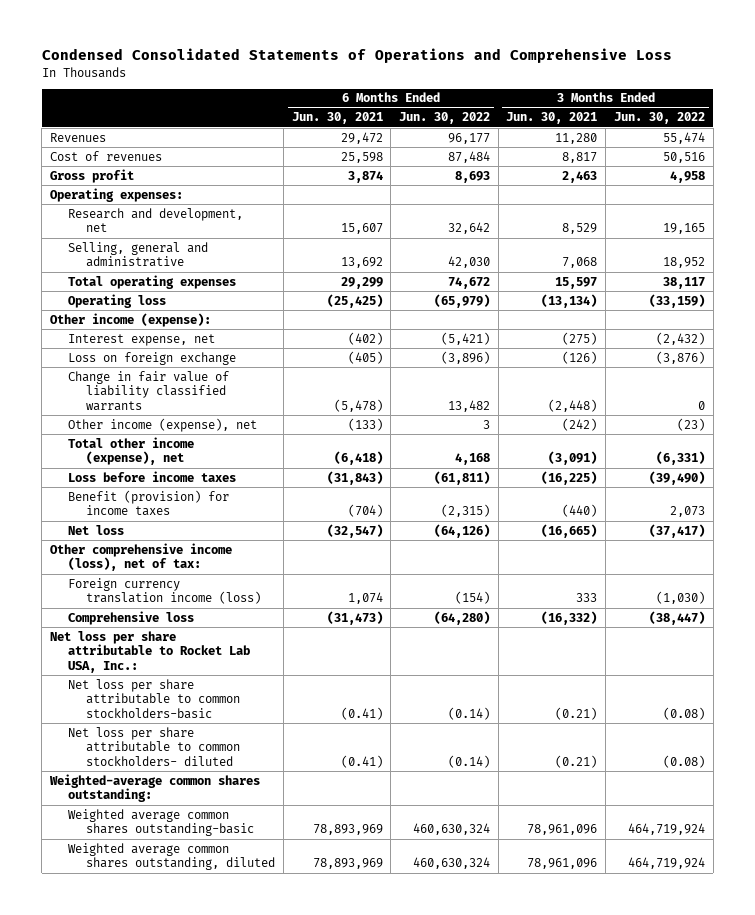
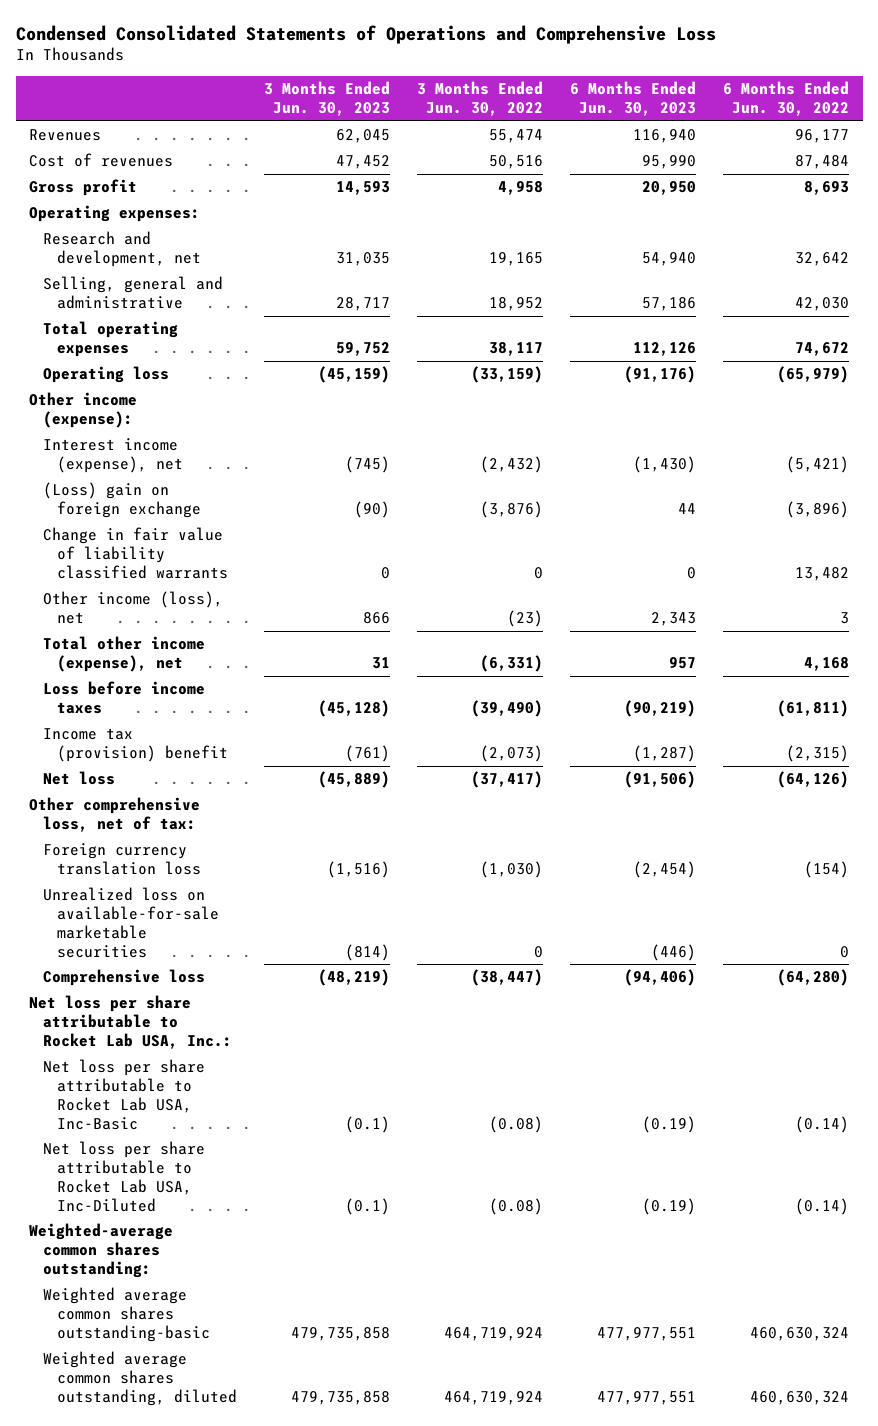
[291,112,383,125] Jun. 30, 2021 -> none
[506,112,598,125] Jun. 30, 2021 -> none
none -> [264,81,391,117] 3 Months Ended Jun. 30, 2023
none -> [570,81,697,117] 6 Months Ended Jun. 30, 2023
[68,333,216,346] Interest expense, net -> [43,438,184,474] Interest income (expense), net
[68,351,237,365] Loss on foreign exchange -> [43,482,202,519] (Loss) gain on foreign exchange
[68,417,258,432] Other income (expense), net -> [43,591,224,625] Other income (loss), net
[68,489,230,517] Benefit (provision) for income taxes -> [43,728,229,763] Income tax (provision) benefit
[669,506,705,518] 2,073 -> [480,745,544,763] (2,073)
[49,542,232,572] Other comprehensive income (loss), net of tax: -> [29,797,201,833] Other comprehensive loss, net of tax:
[68,577,262,605] Foreign currency translation income (loss) -> [43,843,202,876] Foreign currency translation loss
none -> [43,887,220,958] Unrealized loss on available-for-sale marketable securities
[68,678,241,720] Net loss per share attributable to common stockholders-basic -> [43,1059,206,1130] Net loss per share attributable to Rocket Lab USA, Inc-Basic
[68,726,241,767] Net loss per share attributable to common stockholders- diluted -> [43,1141,206,1212] Net loss per share attributable to Rocket Lab USA, Inc-Diluted

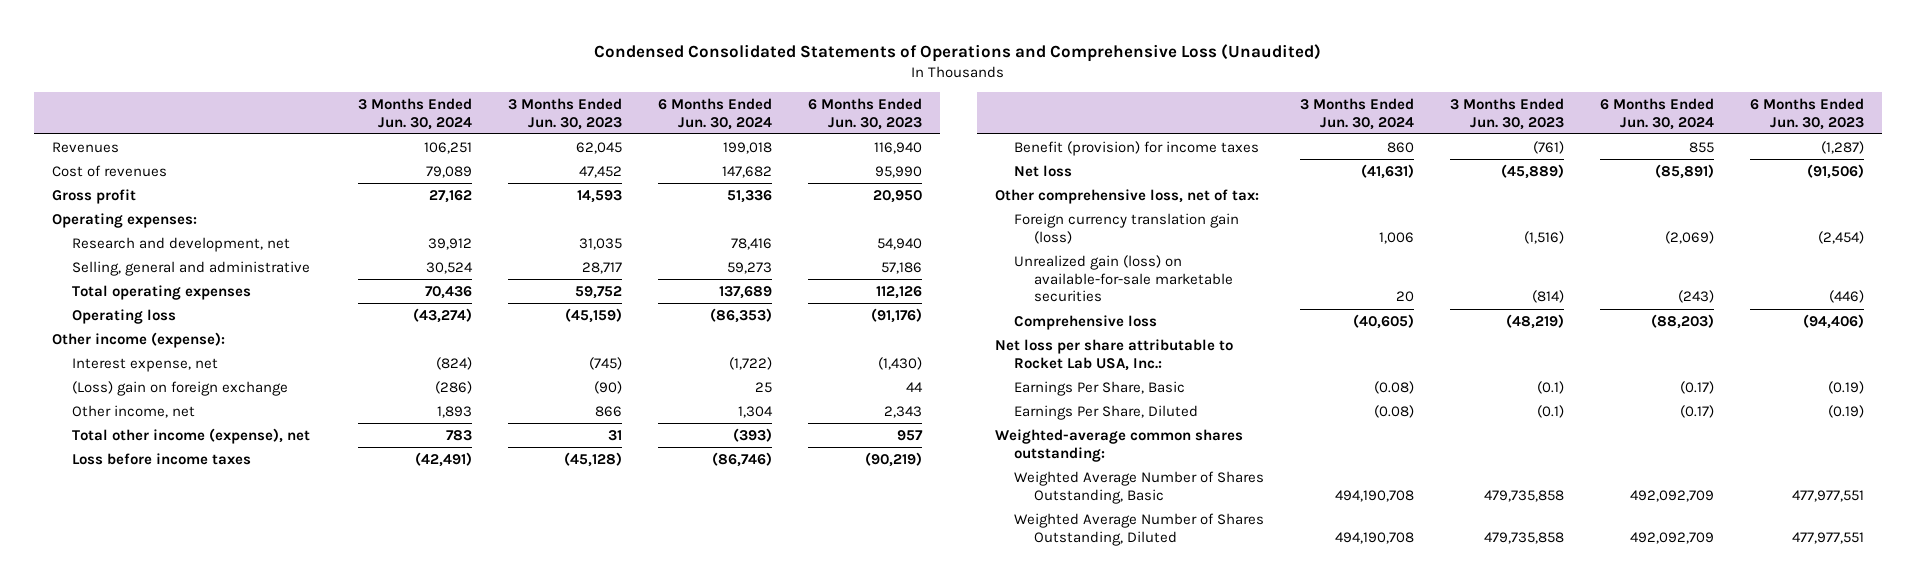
[15,24,716,44] Condensed Consolidated Statements of Operations and Comprehensive Loss -> [594,44,1322,63] Condensed Consolidated Statements of Operations and Comprehensive Loss (Unaudited)
[417,81,544,117] 3 Months Ended Jun. 30, 2022 -> none
[723,81,850,117] 6 Months Ended Jun. 30, 2022 -> none
none -> [357,97,472,130] 3 Months Ended Jun. 30, 2024
none -> [657,97,772,130] 6 Months Ended Jun. 30, 2024
[43,438,184,474] Interest income (expense), net -> [71,357,218,372] Interest expense, net
[43,527,229,579] Change in fair value of liability classified warrants -> none
[43,591,224,625] Other income (loss), net -> [71,404,195,418] Other income, net
[43,728,229,763] Income tax (provision) benefit -> [1014,140,1260,156] Benefit (provision) for income taxes
[43,843,202,876] Foreign currency translation loss -> [1014,212,1240,244] Foreign currency translation gain (loss)
[43,887,220,958] Unrealized loss on available-for-sale marketable securities -> [1014,254,1233,303] Unrealized gain (loss) on available-for-sale marketable securities
[43,1059,206,1130] Net loss per share attributable to Rocket Lab USA, Inc-Basic -> [1014,380,1186,396] Earnings Per Share, Basic
[43,1141,206,1212] Net loss per share attributable to Rocket Lab USA, Inc-Diluted -> [1014,404,1199,420] Earnings Per Share, Diluted
[43,1287,211,1342] Weighted average common shares outstanding-basic -> [1014,470,1265,504] Weighted Average Number of Shares Outstanding, Basic
[43,1351,238,1406] Weighted average common shares outstanding, diluted -> [1014,512,1265,546] Weighted Average Number of Shares Outstanding, Diluted

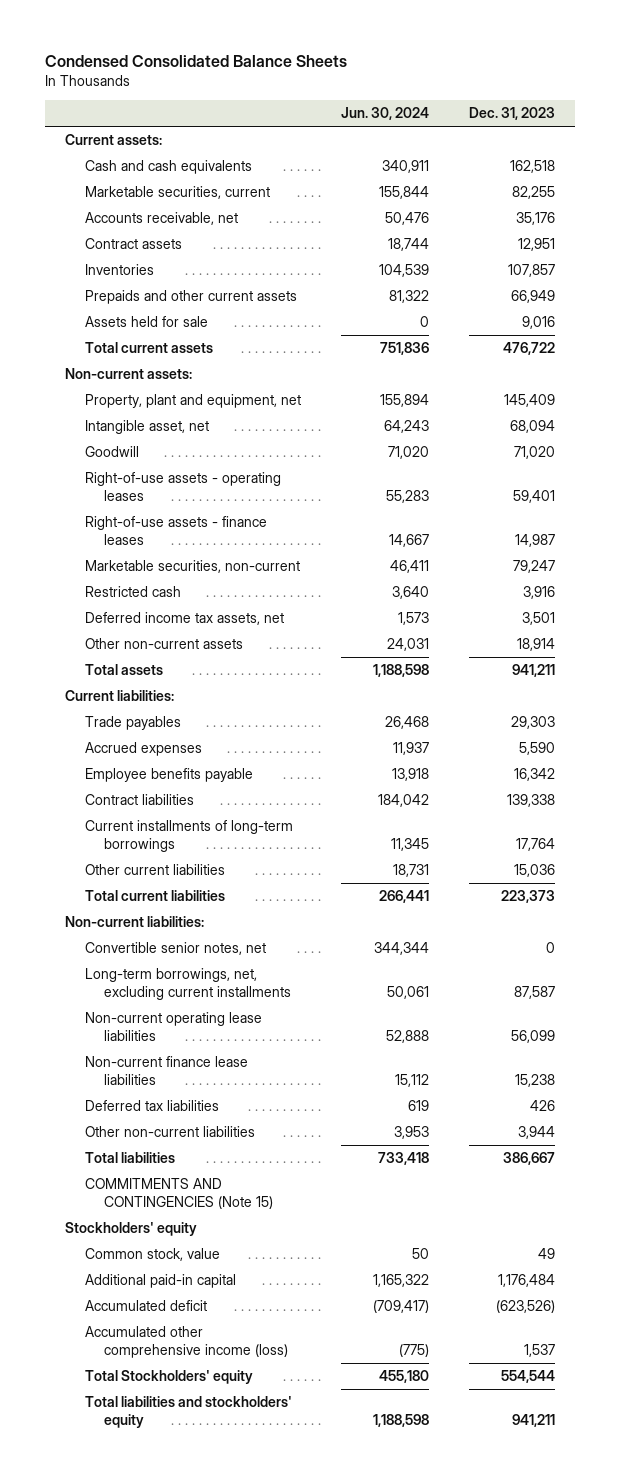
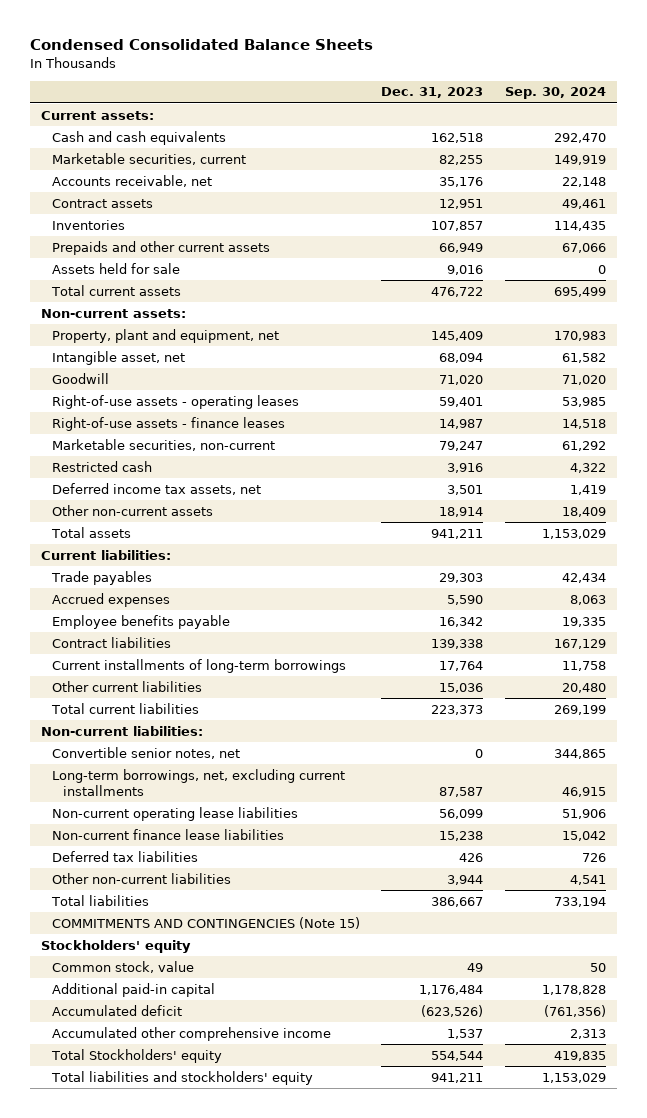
[340,106,429,120] Jun. 30, 2024 -> none
none -> [504,87,606,100] Sep. 30, 2024
[84,1326,289,1359] Accumulated other comprehensive income (loss) -> [52,1026,332,1041] Accumulated other comprehensive income

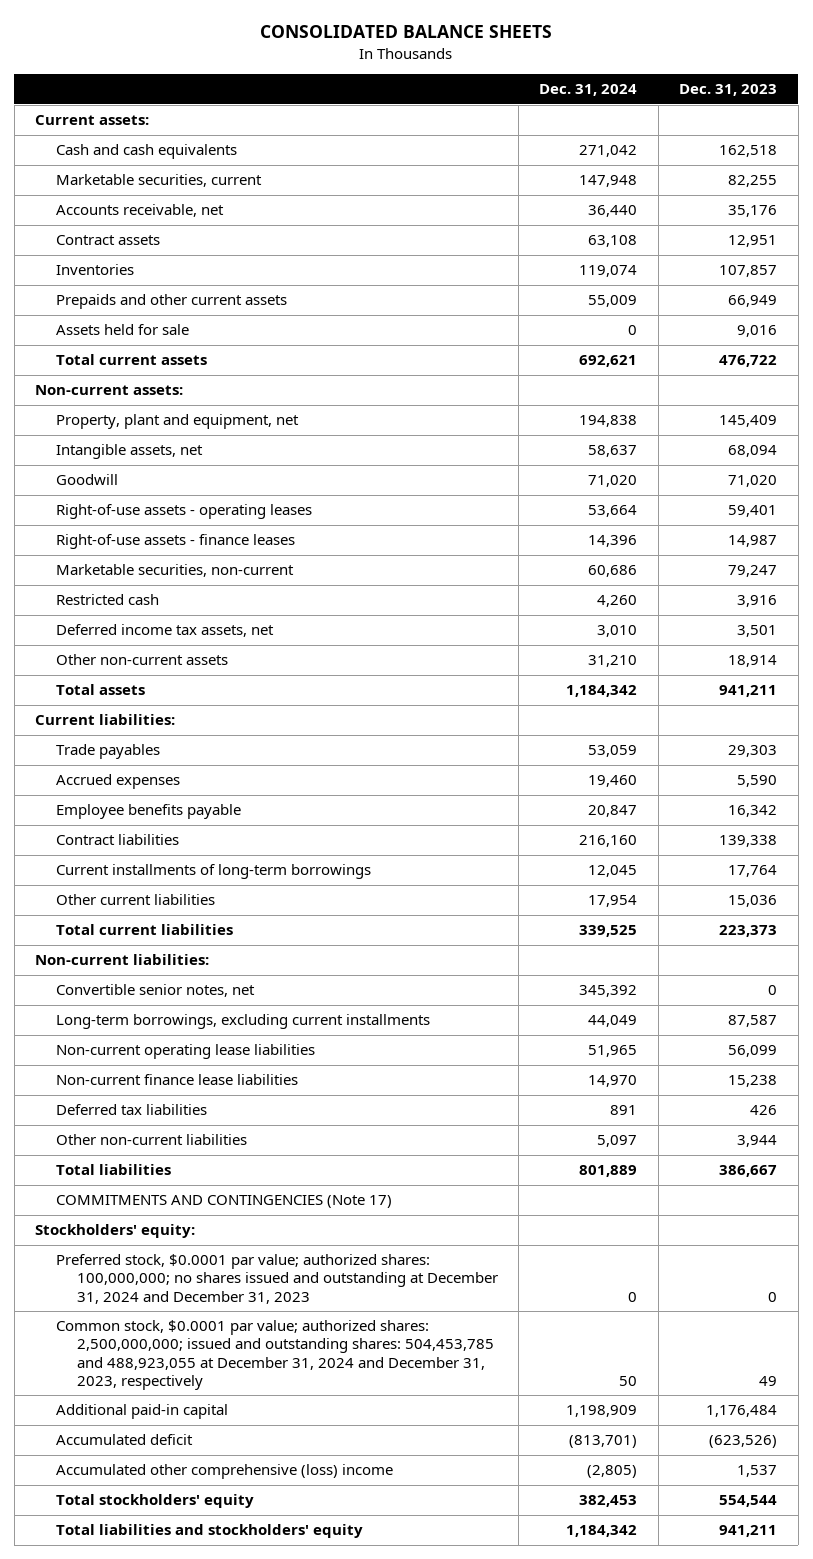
[30,39,374,51] Condensed Consolidated Balance Sheets -> [260,25,553,39] CONSOLIDATED BALANCE SHEETS
[504,87,606,100] Sep. 30, 2024 -> none
none -> [539,84,638,97] Dec. 31, 2024
[52,350,186,365] Intangible asset, net -> [55,444,203,460] Intangible assets, net
[52,768,346,797] Long-term borrowings, net, excluding current installments -> [55,1014,430,1030] Long-term borrowings, excluding current installments
[52,916,361,929] COMMITMENTS AND CONTINGENCIES (Note 15) -> [55,1195,392,1209] COMMITMENTS AND CONTINGENCIES (Note 17)
[41,939,192,953] Stockholders' equity -> [35,1224,196,1239] Stockholders' equity:
none -> [55,1254,498,1304] Preferred stock, $0.0001 par value; authorized shares: 100,000,000; no shares issued and outstanding at December 31, 2024 and December 31, 2023
[52,960,195,973] Common stock, value -> [55,1320,494,1390] Common stock, $0.0001 par value; authorized shares: 2,500,000,000; issued and outstanding shares: 504,453,785 and 488,923,055 at December 31, 2024 and December 31, 2023, respectively
[52,1026,332,1041] Accumulated other comprehensive income -> [55,1464,393,1480] Accumulated other comprehensive (loss) income
[51,1048,223,1063] Total Stockholders' equity -> [55,1494,254,1509] Total stockholders' equity

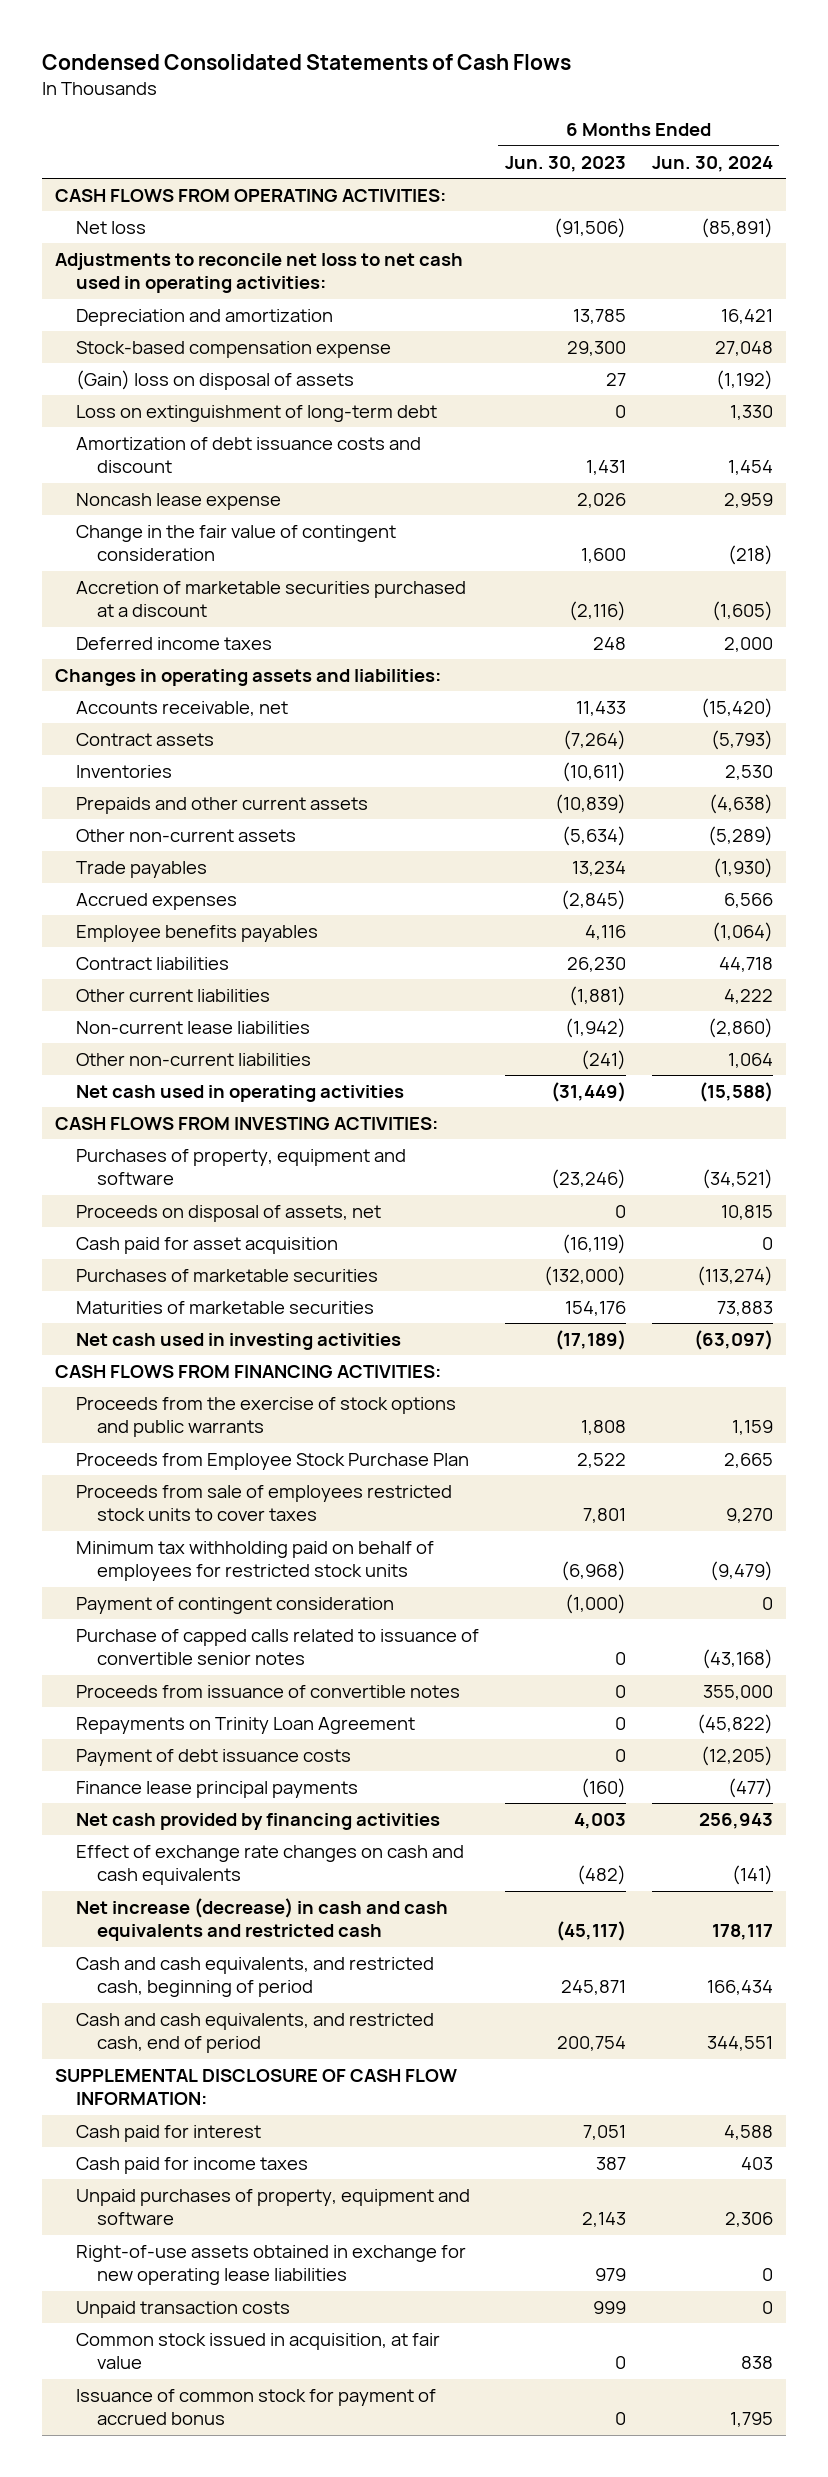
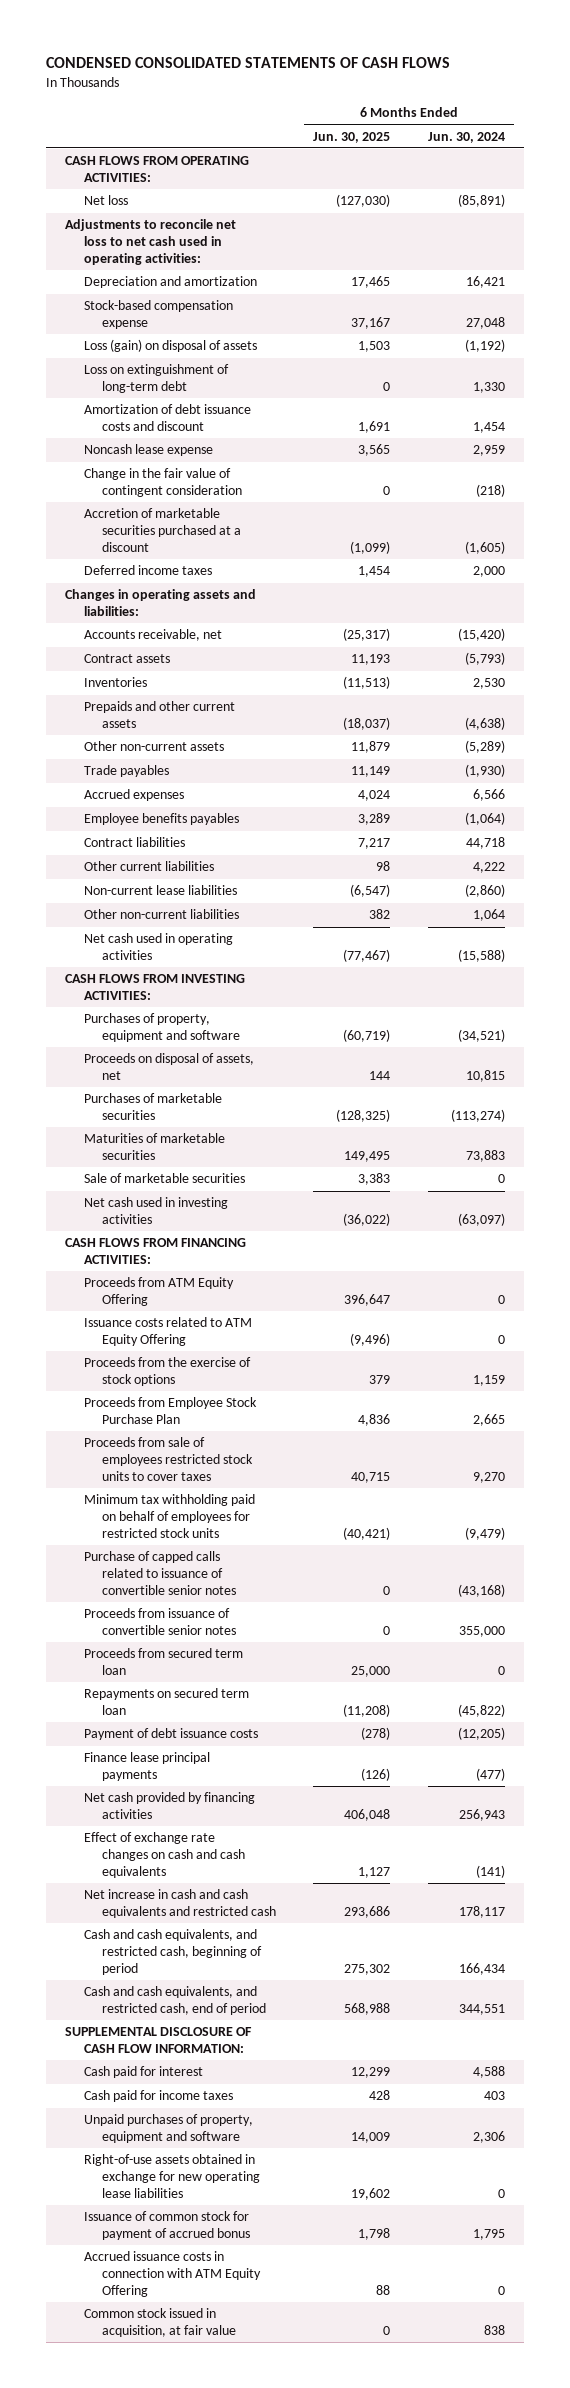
[42,54,572,71] Condensed Consolidated Statements of Cash Flows -> [46,56,451,68] CONDENSED CONSOLIDATED STATEMENTS OF CASH FLOWS
[504,155,626,172] Jun. 30, 2023 -> none
none -> [313,131,391,143] Jun. 30, 2025
[75,369,354,390] (Gain) loss on disposal of assets -> [83,339,257,353] Loss (gain) on disposal of assets
[75,1236,338,1254] Cash paid for asset acquisition -> none
none -> [83,1173,245,1184] Sale of marketable securities
none -> [83,1277,234,1306] Proceeds from ATM Equity Offering
none -> [83,1317,252,1346] Issuance costs related to ATM Equity Offering
[75,1396,456,1438] Proceeds from the exercise of stock options and public warrants -> [83,1357,251,1386] Proceeds from the exercise of stock options
[75,1596,394,1614] Payment of contingent consideration -> none
[75,1684,460,1698] Proceeds from issuance of convertible notes -> [83,1608,237,1635] Proceeds from issuance of convertible senior notes
none -> [83,1648,243,1675] Proceeds from secured term loan
[75,1716,415,1734] Repayments on Trinity Loan Agreement -> [83,1688,249,1715] Repayments on secured term loan
[75,1897,448,1942] Net increase (decrease) in cash and cash equivalents and restricted cash -> [83,1889,277,1918] Net increase in cash and cash equivalents and restricted cash
[75,2300,290,2318] Unpaid transaction costs -> none
none -> [83,2251,262,2297] Accrued issuance costs in connection with ATM Equity Offering
[75,2332,440,2370] Common stock issued in acquisition, at fair value -> [83,2308,237,2337] Common stock issued in acquisition, at fair value

